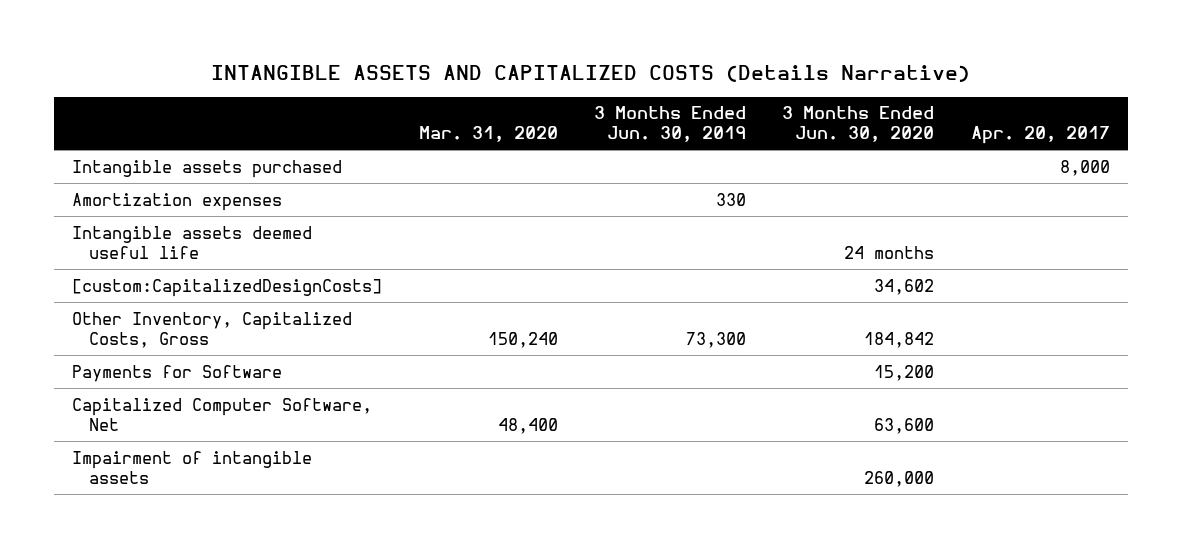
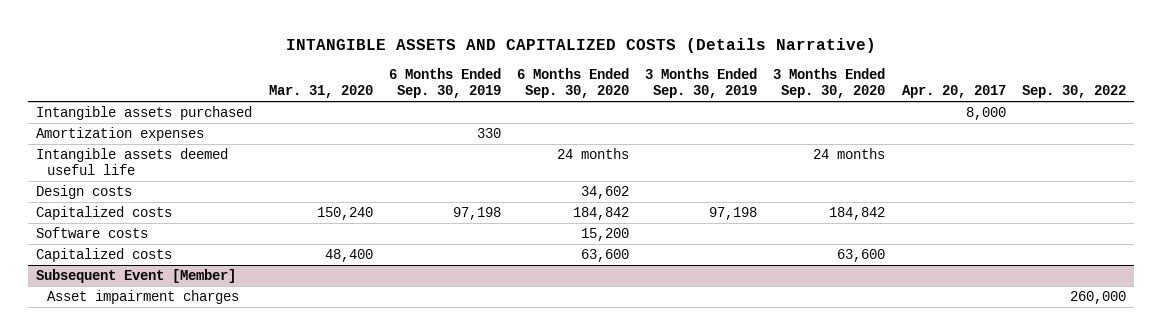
[594,106,747,143] 3 Months Ended Jun. 30, 2019 -> none
[782,106,935,143] 3 Months Ended Jun. 30, 2020 -> none
none -> [388,68,501,99] 6 Months Ended Sep. 30, 2019
none -> [516,68,629,99] 6 Months Ended Sep. 30, 2020
none -> [645,68,758,99] 3 Months Ended Sep. 30, 2019
none -> [773,68,886,99] 3 Months Ended Sep. 30, 2020
none -> [1021,85,1126,99] Sep. 30, 2022
[72,450,313,484] Impairment of intangible assets -> none
[72,278,383,297] [custom:CapitalizedDesignCosts] -> [36,184,133,199] Design costs
[72,311,353,348] Other Inventory, Capitalized Costs, Gross -> [36,205,173,220] Capitalized costs
[72,364,283,382] Payments for Software -> [36,226,149,238] Software costs
[72,397,373,431] Capitalized Computer Software, Net -> [36,247,173,262] Capitalized costs
none -> [36,268,237,283] Subsequent Event [Member]
none -> [47,289,240,304] Asset impairment charges

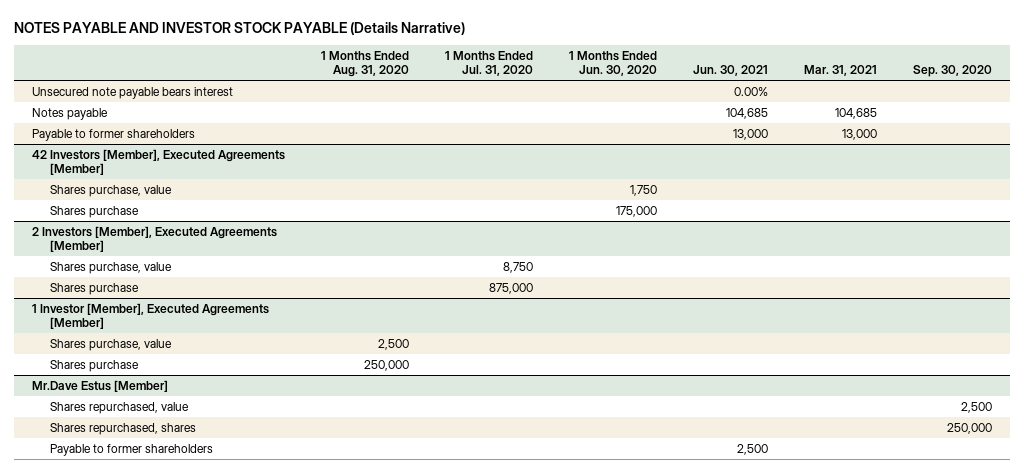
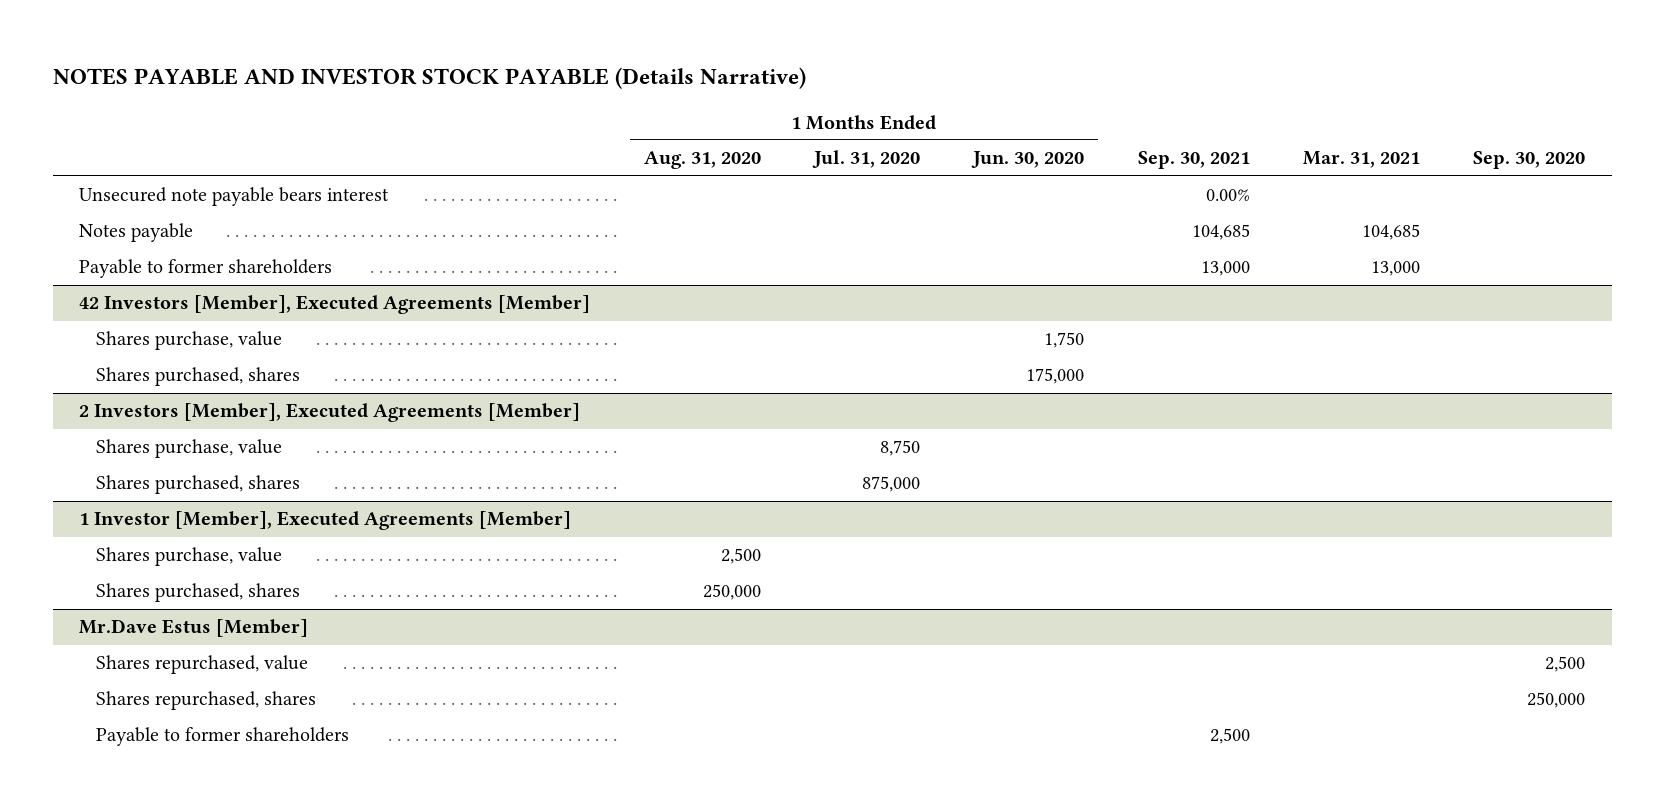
[692,65,768,77] Jun. 30, 2021 -> none
none -> [1137,151,1250,170] Sep. 30, 2021
[49,205,139,218] Shares purchase -> [95,367,300,387] Shares purchased, shares
[49,282,139,295] Shares purchase -> [95,475,300,495] Shares purchased, shares
[49,359,139,372] Shares purchase -> [95,583,300,603] Shares purchased, shares

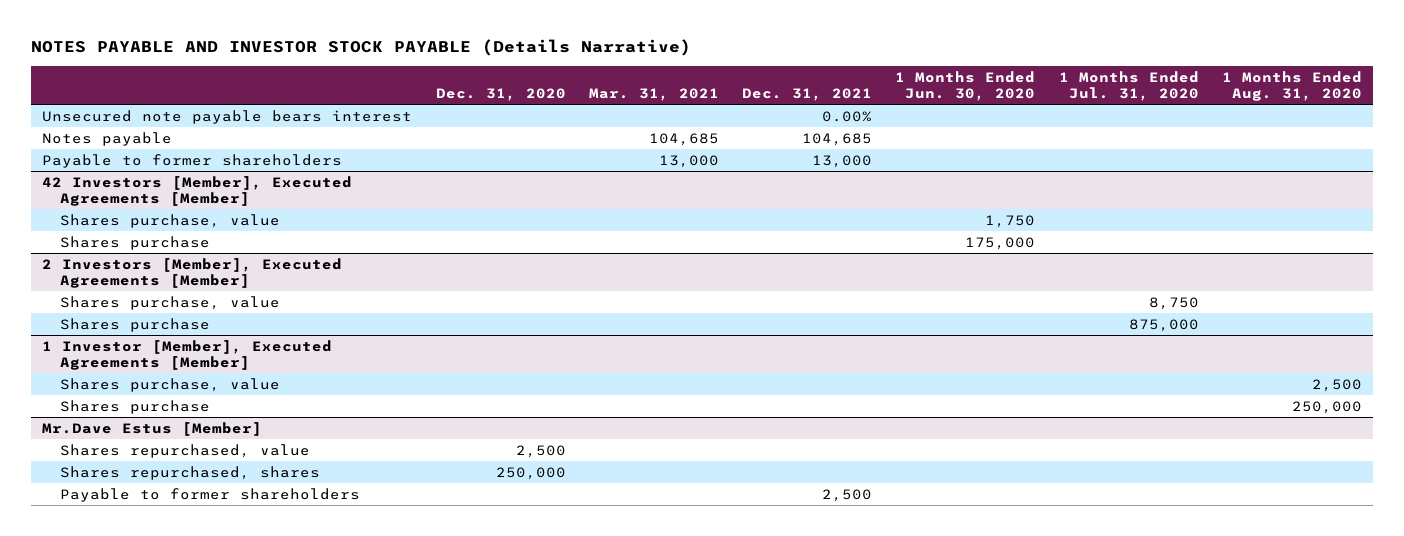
[1137,151,1250,170] Sep. 30, 2021 -> none
[1473,151,1586,170] Sep. 30, 2020 -> none
none -> [435,87,566,101] Dec. 31, 2020
none -> [742,87,873,101] Dec. 31, 2021
[95,367,300,387] Shares purchased, shares -> [59,235,210,250] Shares purchase
[95,475,300,495] Shares purchased, shares -> [59,317,210,332] Shares purchase
[95,583,300,603] Shares purchased, shares -> [59,399,210,414] Shares purchase

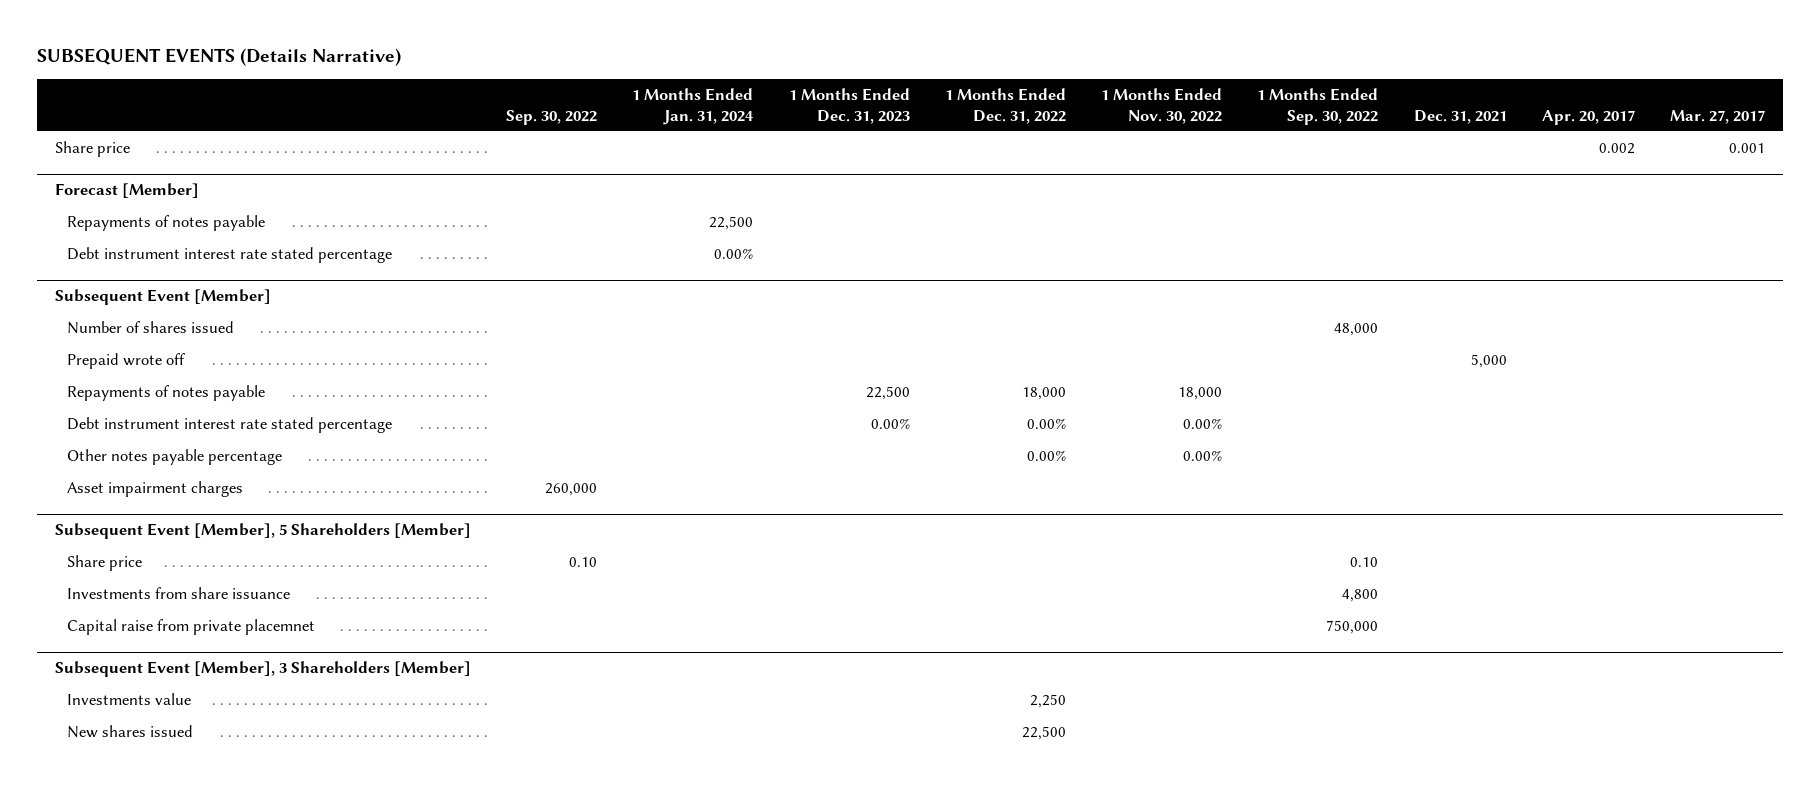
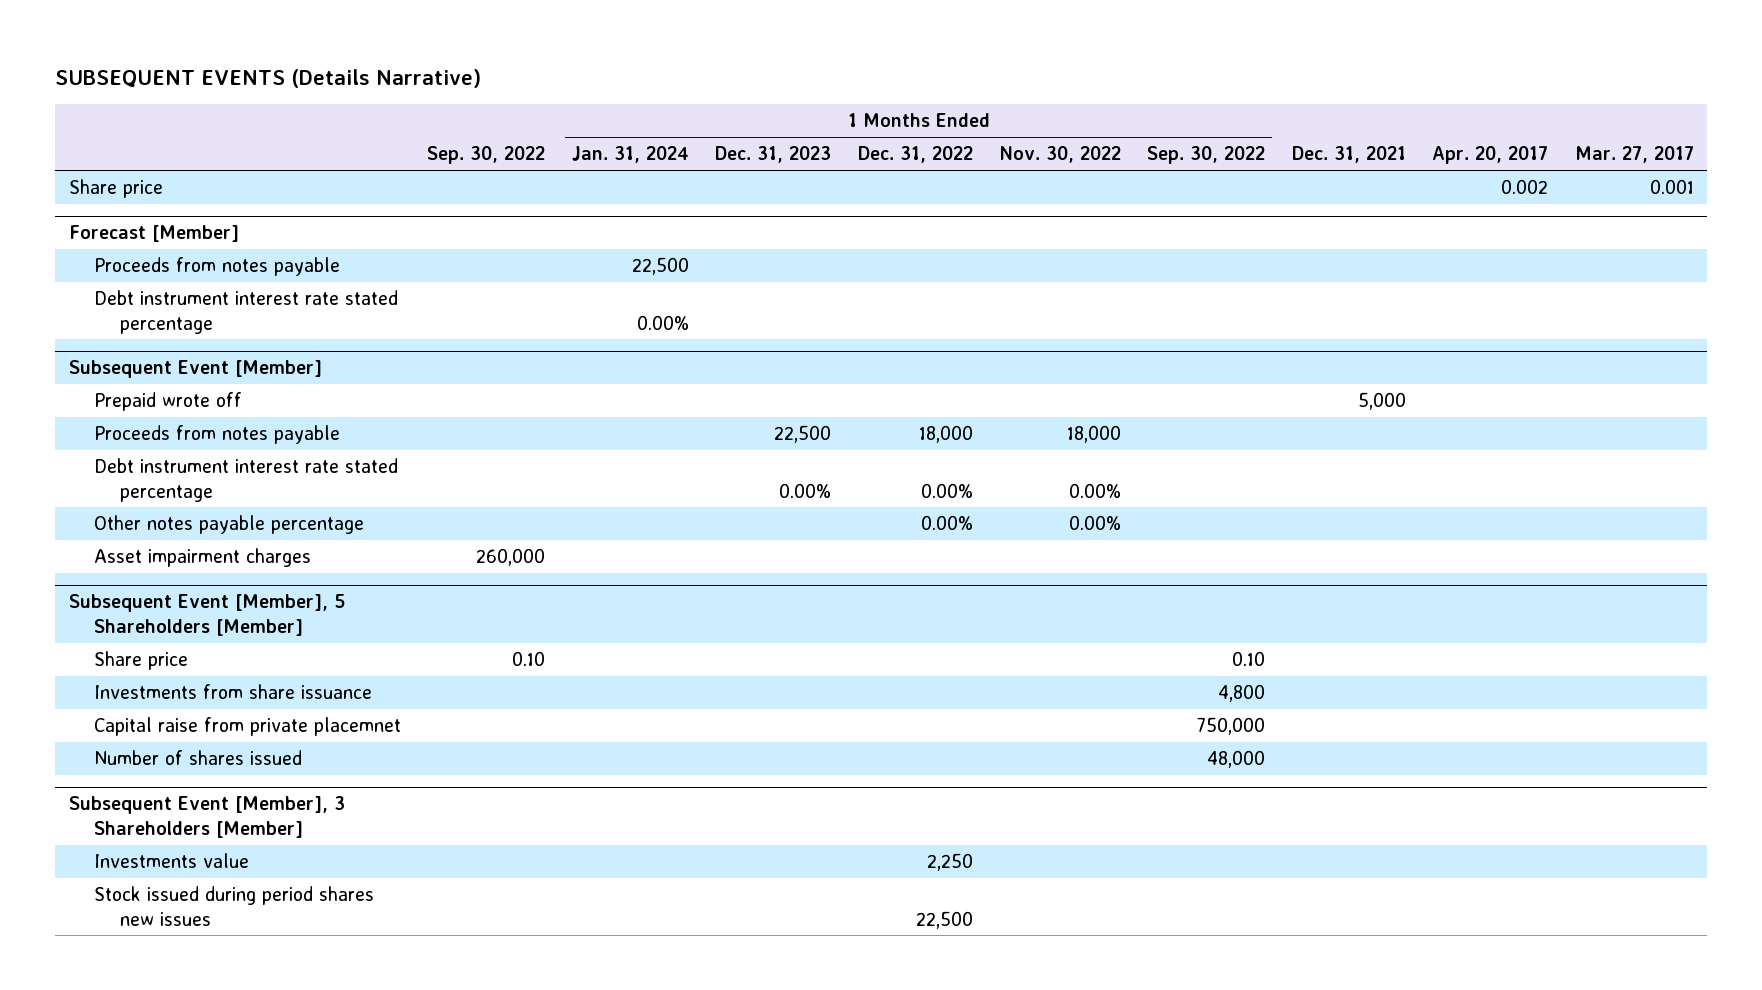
[66,215,265,232] Repayments of notes payable -> [94,256,341,276] Proceeds from notes payable
[66,321,234,335] Number of shares issued -> none
[66,385,265,402] Repayments of notes payable -> [94,424,341,444] Proceeds from notes payable
none -> [94,749,303,765] Number of shares issued
[66,725,193,739] New shares issued -> [94,885,375,926] Stock issued during period shares new issues

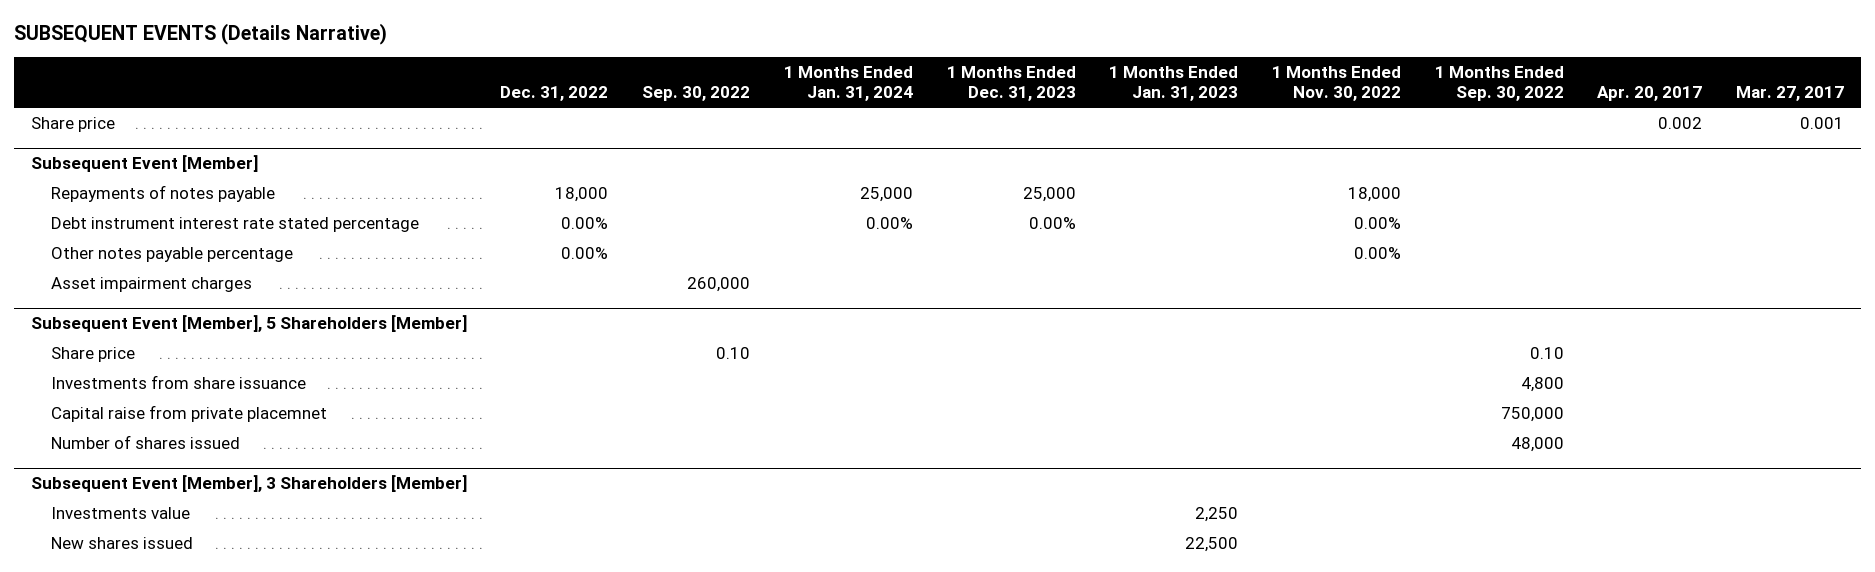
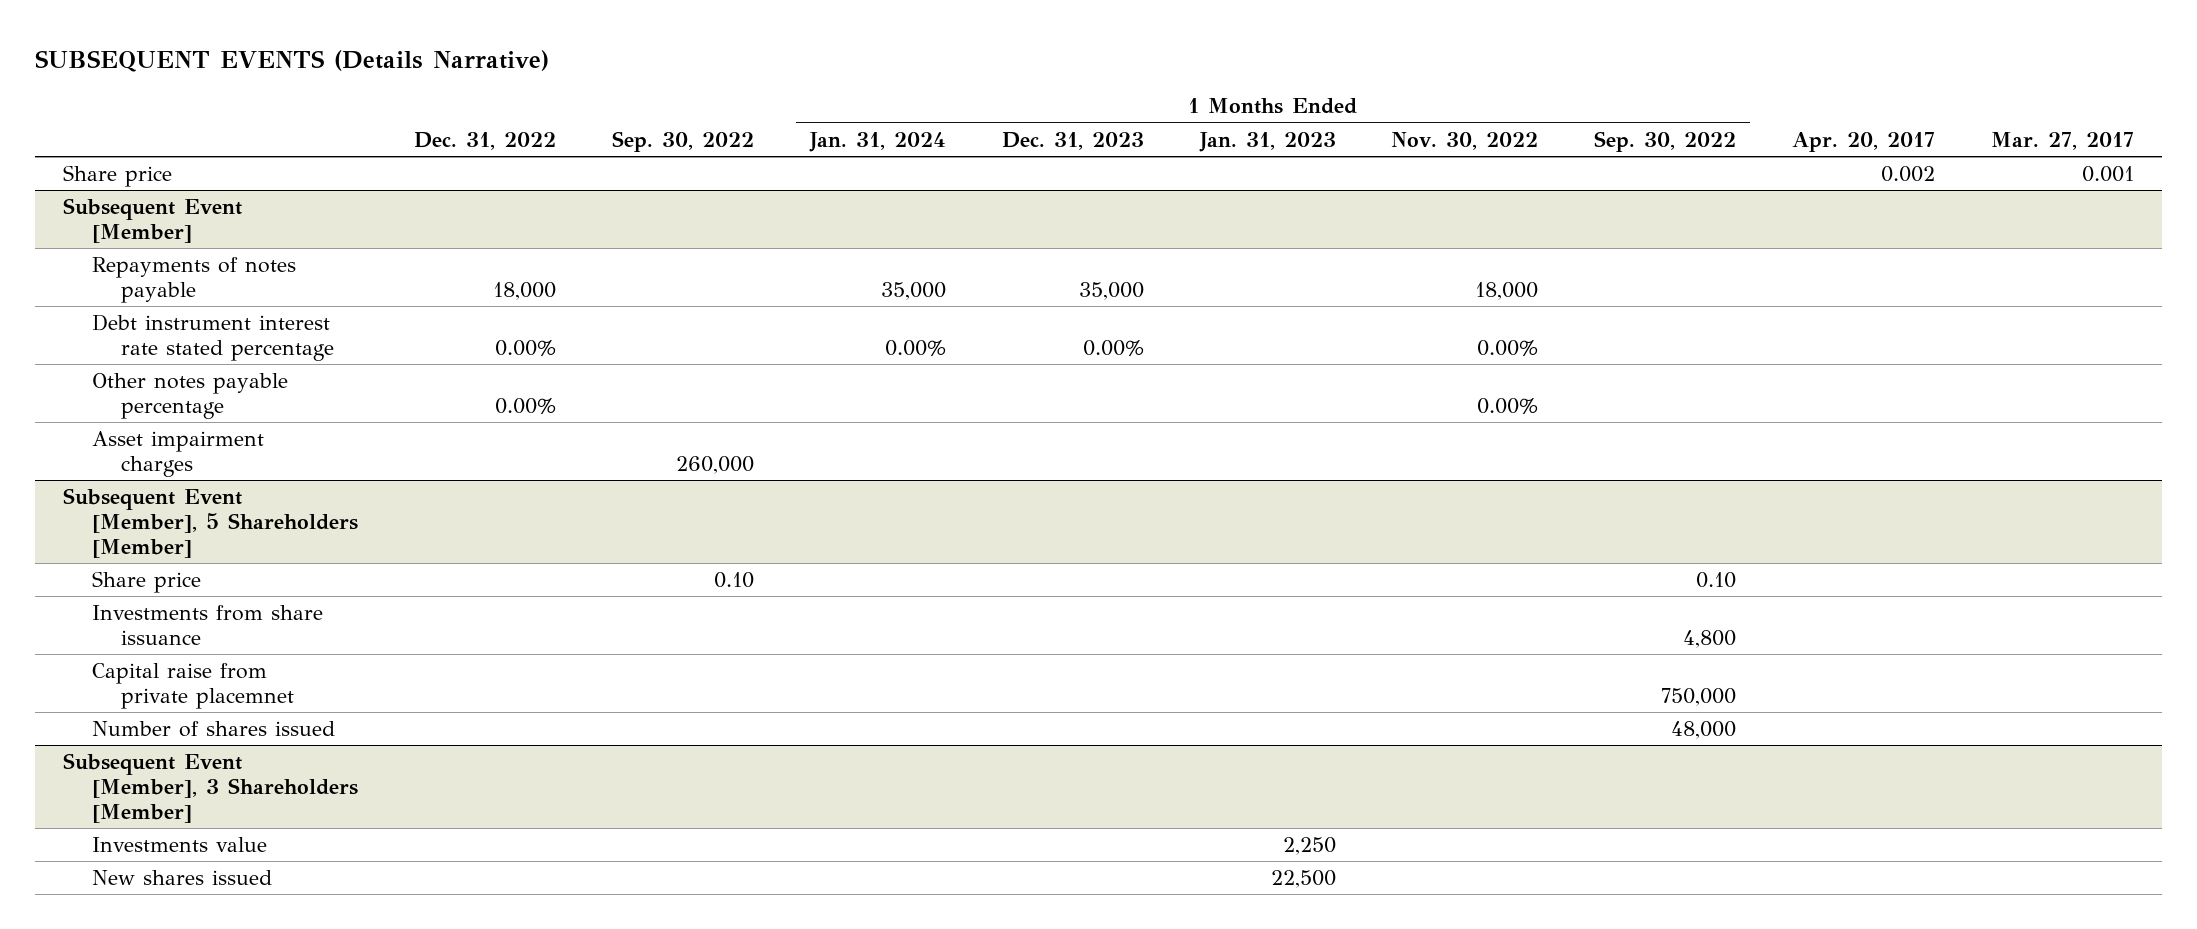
[859,187,913,203] 25,000 -> [880,281,946,300] 35,000
[1022,187,1076,203] 25,000 -> [1078,281,1144,300] 35,000

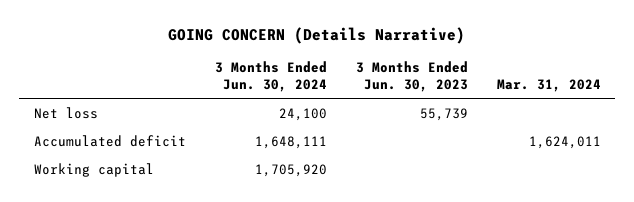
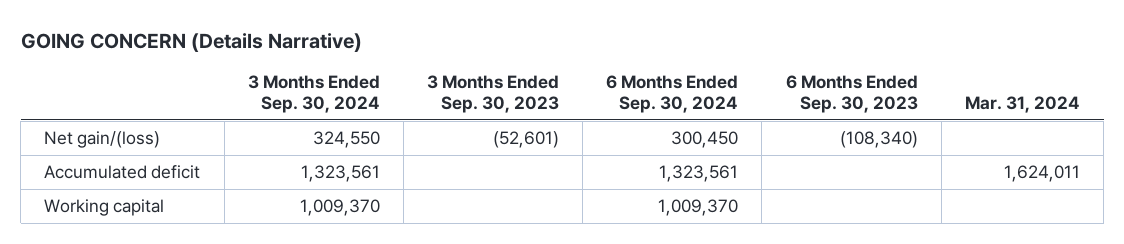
[214,61,327,93] 3 Months Ended Jun. 30, 2024 -> none
[355,61,468,93] 3 Months Ended Jun. 30, 2023 -> none
none -> [247,75,380,113] 3 Months Ended Sep. 30, 2024
none -> [427,75,560,113] 3 Months Ended Sep. 30, 2023
none -> [606,75,739,113] 6 Months Ended Sep. 30, 2024
none -> [785,75,918,113] 6 Months Ended Sep. 30, 2023
[33,106,98,119] Net loss -> [44,131,161,149] Net gain/(loss)

